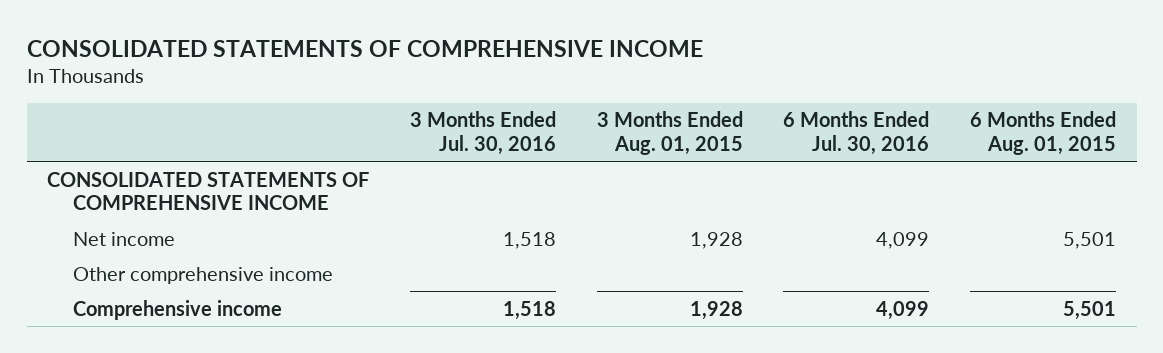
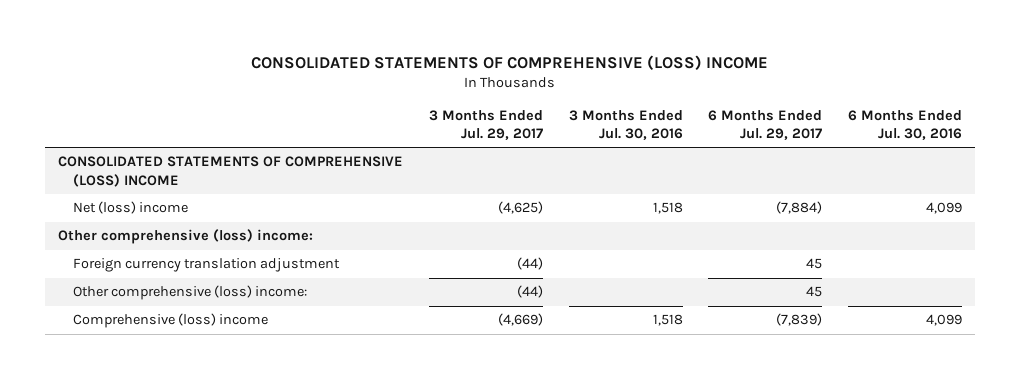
[26,40,703,58] CONSOLIDATED STATEMENTS OF COMPREHENSIVE INCOME -> [251,54,769,70] CONSOLIDATED STATEMENTS OF COMPREHENSIVE (LOSS) INCOME
[596,111,743,155] 3 Months Ended Aug. 01, 2015 -> none
[970,111,1117,155] 6 Months Ended Aug. 01, 2015 -> none
none -> [428,109,543,141] 3 Months Ended Jul. 29, 2017
none -> [708,109,823,141] 6 Months Ended Jul. 29, 2017
[47,171,370,210] CONSOLIDATED STATEMENTS OF COMPREHENSIVE INCOME -> [58,156,404,187] CONSOLIDATED STATEMENTS OF COMPREHENSIVE (LOSS) INCOME
[72,231,175,246] Net income -> [72,201,188,215] Net (loss) income
none -> [58,229,314,245] Other comprehensive (loss) income:
none -> [72,258,340,273] Foreign currency translation adjustment
[72,266,333,284] Other comprehensive income -> [72,285,307,301] Other comprehensive (loss) income:
[72,299,282,320] Comprehensive income -> [72,313,268,329] Comprehensive (loss) income

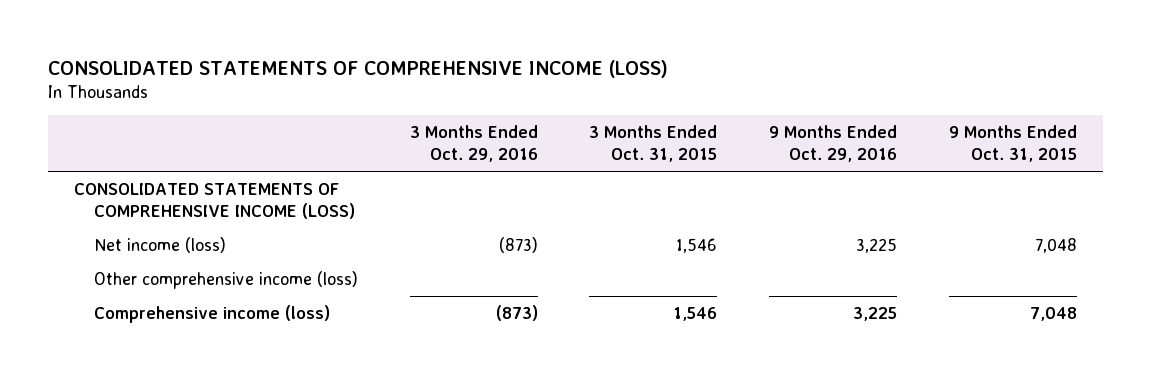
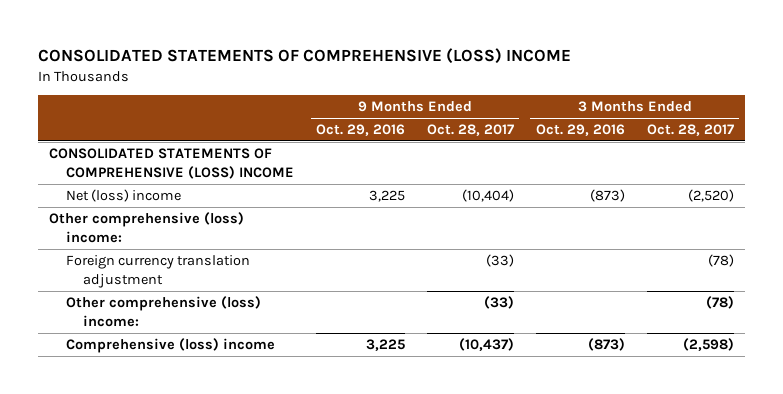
[47,59,668,78] CONSOLIDATED STATEMENTS OF COMPREHENSIVE INCOME (LOSS) -> [38,48,572,65] CONSOLIDATED STATEMENTS OF COMPREHENSIVE (LOSS) INCOME
[589,125,718,162] 3 Months Ended Oct. 31, 2015 -> none
[948,125,1077,162] 9 Months Ended Oct. 31, 2015 -> none
none -> [426,124,514,137] Oct. 28, 2017
none -> [646,124,734,137] Oct. 28, 2017
[73,183,355,219] CONSOLIDATED STATEMENTS OF COMPREHENSIVE INCOME (LOSS) -> [49,147,295,180] CONSOLIDATED STATEMENTS OF COMPREHENSIVE (LOSS) INCOME
[93,237,226,254] Net income (loss) -> [66,188,182,202] Net (loss) income
none -> [49,211,245,244] Other comprehensive (loss) income:
none -> [66,254,251,289] Foreign currency translation adjustment
[93,271,358,290] Other comprehensive income (loss) -> [66,295,262,328] Other comprehensive (loss) income:
[93,305,330,324] Comprehensive income (loss) -> [66,337,276,353] Comprehensive (loss) income

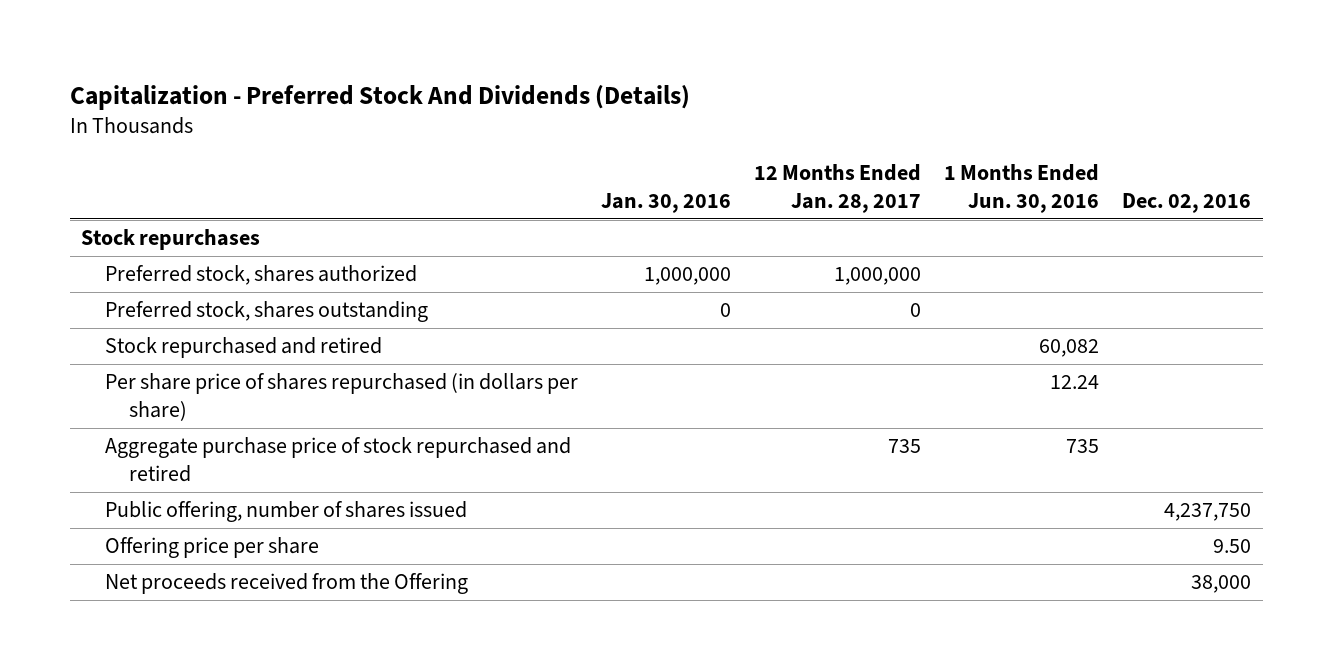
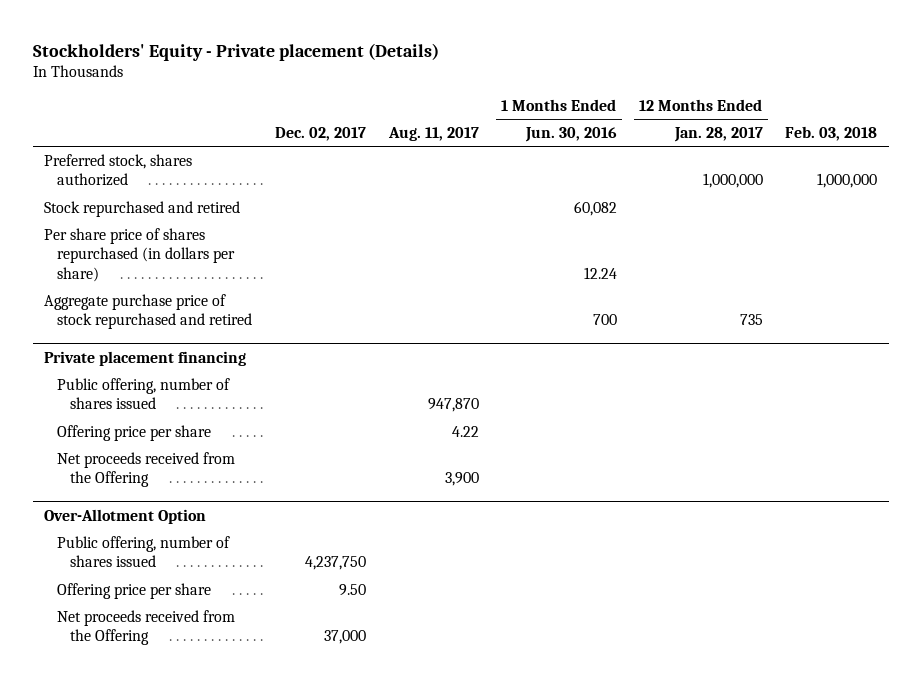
[69,84,690,110] Capitalization - Preferred Stock And Dividends (Details) -> [32,42,439,61] Stockholders' Equity - Private placement (Details)
[601,193,732,214] Jan. 30, 2016 -> none
[1122,193,1252,214] Dec. 02, 2016 -> none
none -> [274,127,366,142] Dec. 02, 2017
none -> [387,127,479,142] Aug. 11, 2017
none -> [785,126,878,142] Feb. 03, 2018
[81,229,261,251] Stock repurchases -> none
[105,301,429,323] Preferred stock, shares outstanding -> none
[105,501,468,523] Public offering, number of shares issued -> none
[105,537,320,559] Offering price per share -> none
[105,573,469,595] Net proceeds received from the Offering -> none
[1066,439,1100,454] 735 -> [592,314,617,326] 700
none -> [44,350,247,366] Private placement financing
none -> [56,377,230,410] Public offering, number of shares issued
none -> [56,424,211,441] Offering price per share
none -> [56,451,235,488] Net proceeds received from the Offering
none -> [44,508,207,524] Over-Allotment Option
none -> [56,535,230,568] Public offering, number of shares issued
none -> [56,582,211,599] Offering price per share
none -> [56,609,235,646] Net proceeds received from the Offering

